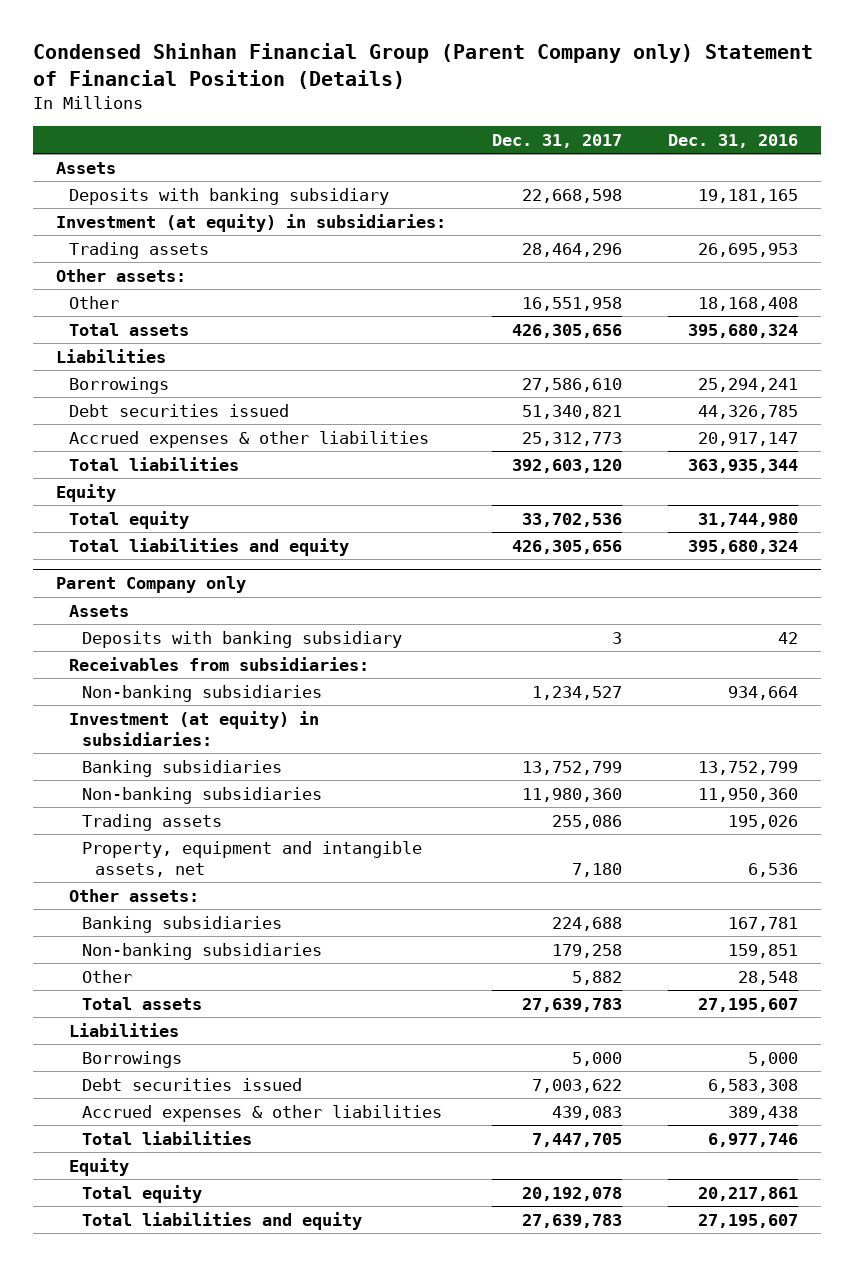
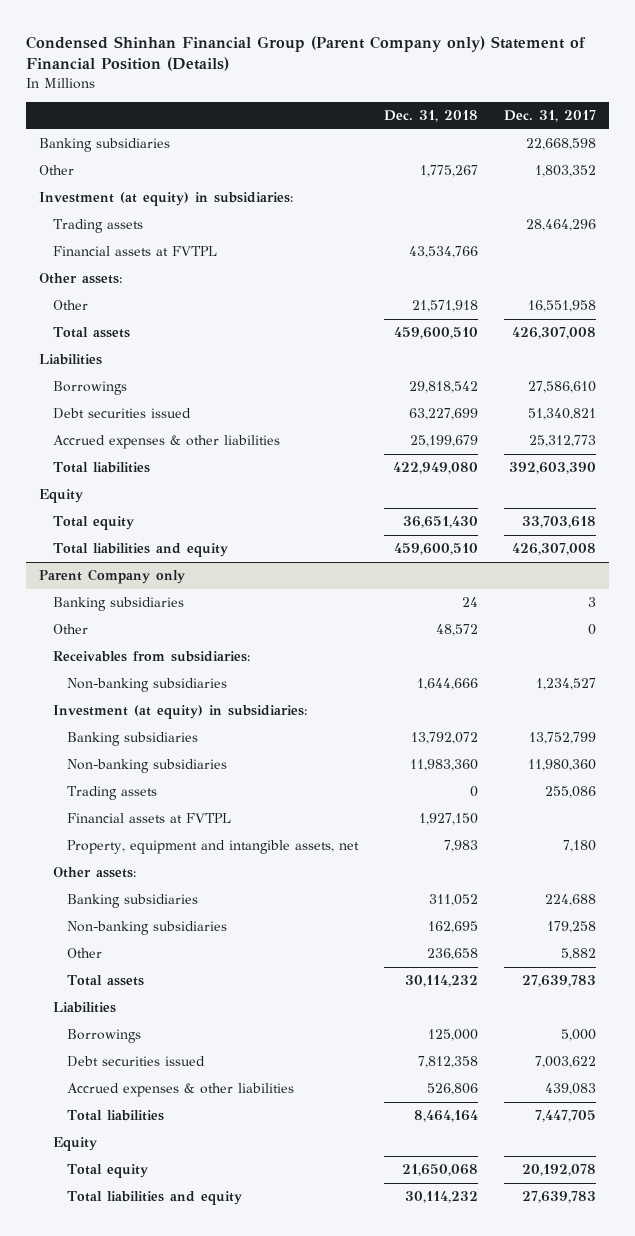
[667,133,798,148] Dec. 31, 2016 -> none
none -> [384,110,479,123] Dec. 31, 2018
[55,161,116,174] Assets -> none
[68,187,389,205] Deposits with banking subsidiary -> [38,138,170,153] Banking subsidiaries
none -> [38,165,74,176] Other
none -> [53,246,218,257] Financial assets at FVTPL
[511,323,622,338] 426,305,656 -> [512,327,597,340] 426,307,008
[511,458,622,473] 392,603,120 -> [509,462,597,475] 392,603,390
[521,512,622,527] 33,702,536 -> [522,516,597,529] 33,703,618
[511,539,622,554] 426,305,656 -> [512,543,597,556] 426,307,008
[68,604,129,617] Assets -> none
[81,630,402,648] Deposits with banking subsidiary -> [53,597,185,612] Banking subsidiaries
none -> [53,624,89,635] Other
none -> [67,813,232,824] Financial assets at FVTPL

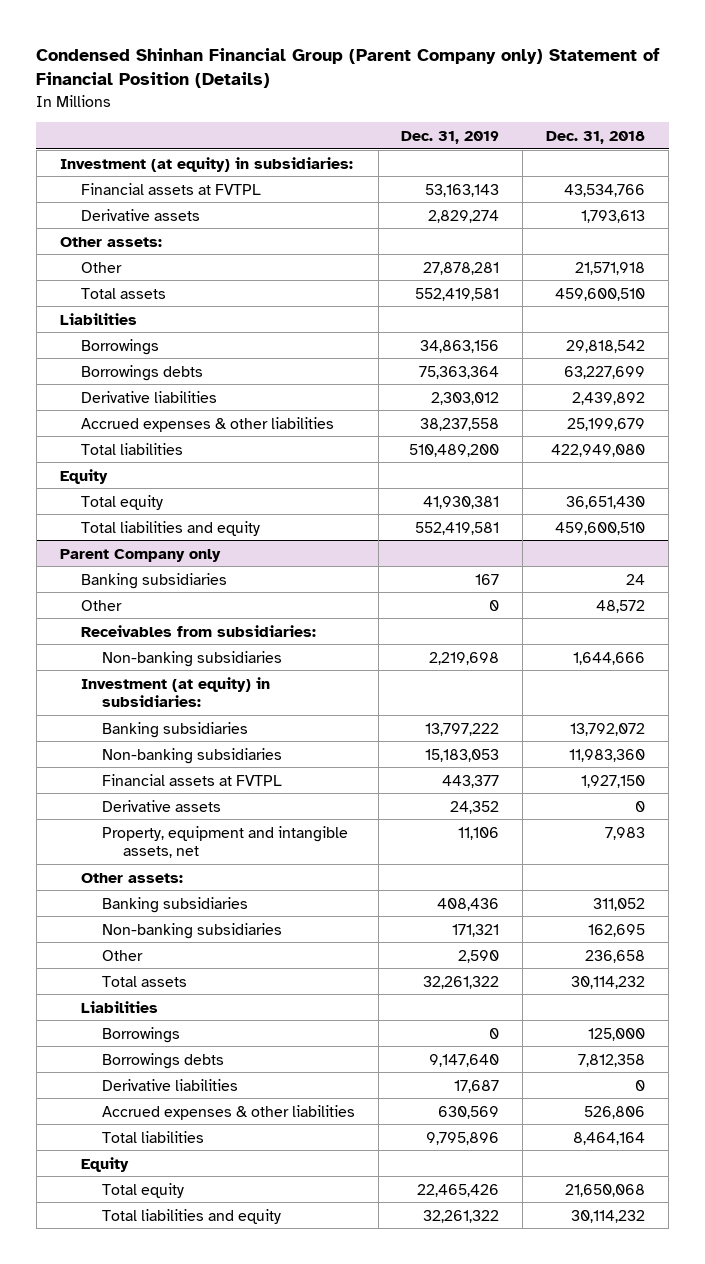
[504,110,597,123] Dec. 31, 2017 -> none
none -> [401,131,500,145] Dec. 31, 2019
[38,138,170,153] Banking subsidiaries -> none
[38,165,74,176] Other -> none
[53,219,144,234] Trading assets -> none
none -> [80,208,200,221] Derivative assets
[53,408,192,420] Debt securities issued -> [80,364,203,381] Borrowings debts
none -> [80,390,217,403] Derivative liabilities
[67,786,158,801] Trading assets -> none
none -> [101,799,221,812] Derivative assets
[67,1056,206,1068] Debt securities issued -> [101,1052,224,1069] Borrowings debts
none -> [101,1078,238,1091] Derivative liabilities

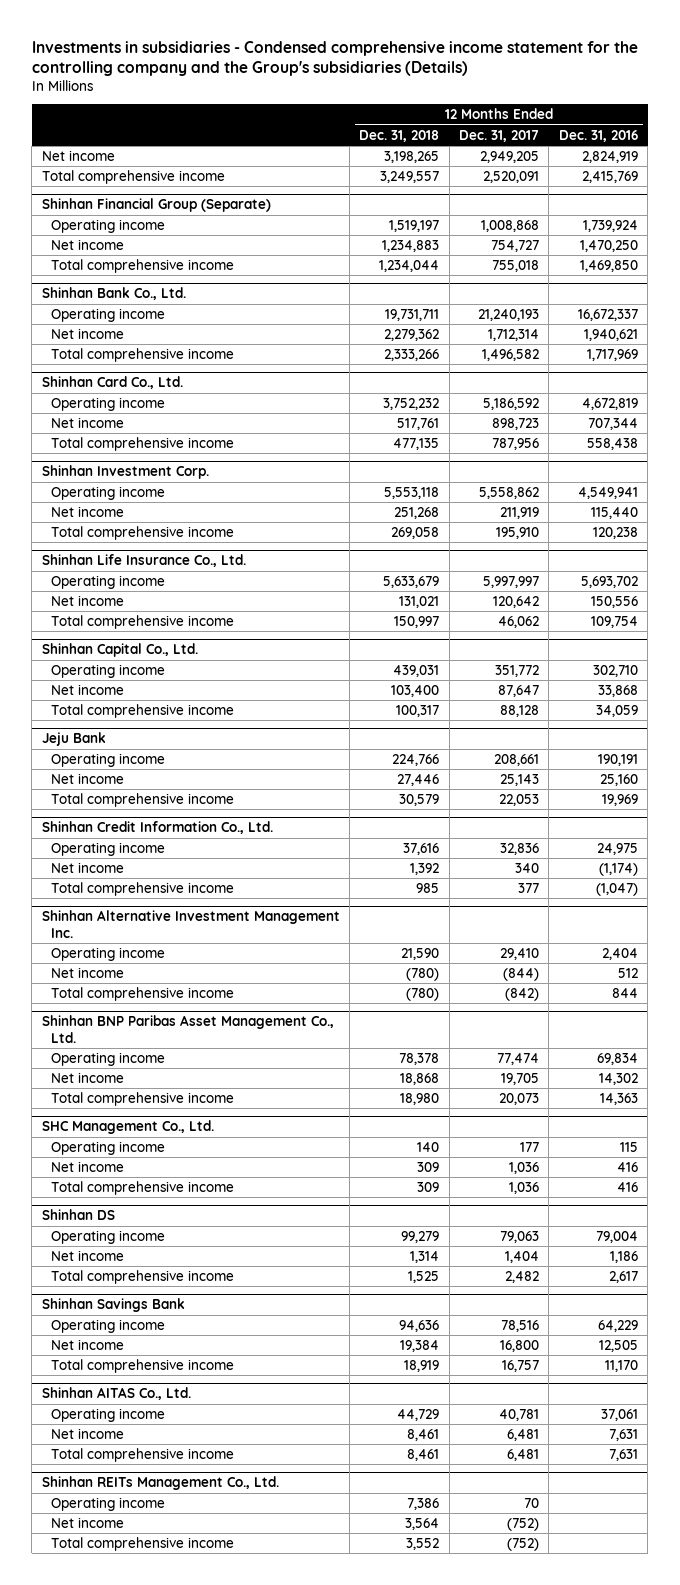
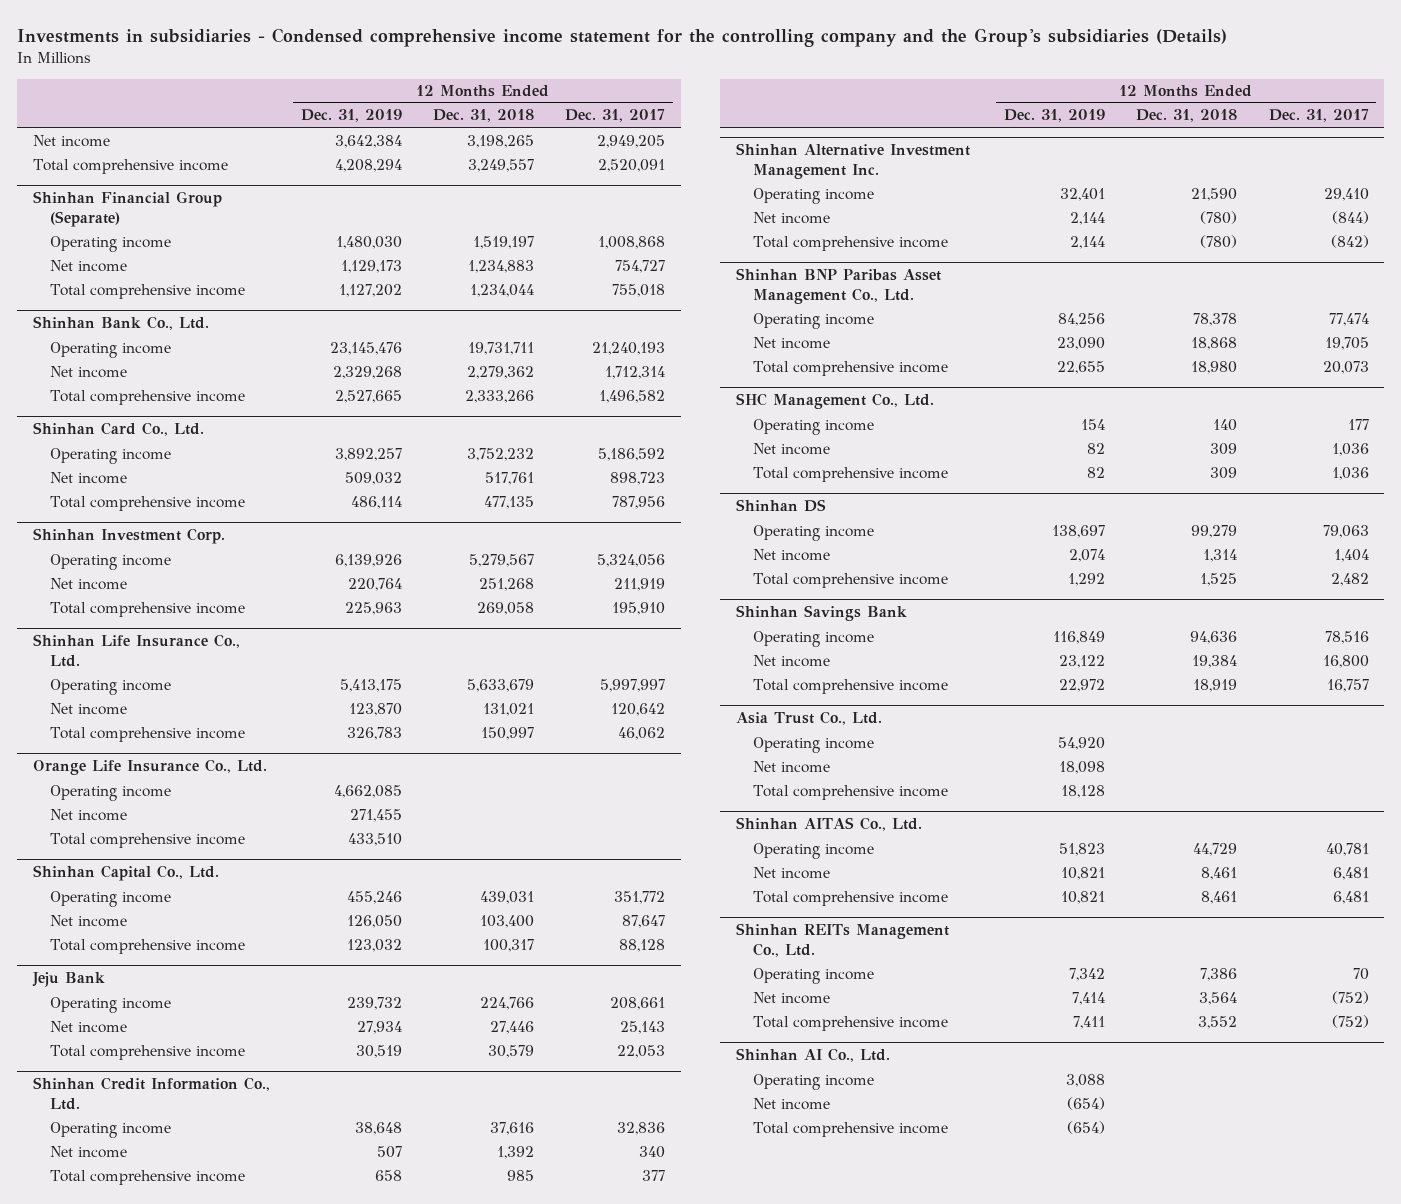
[558,129,638,142] Dec. 31, 2016 -> none
none -> [301,109,403,123] Dec. 31, 2019
[384,486,440,499] 5,553,118 -> [469,553,535,567] 5,279,567
[479,486,540,499] 5,558,862 -> [597,553,666,567] 5,324,056
none -> [32,759,267,776] Orange Life Insurance Co., Ltd.
none -> [49,784,171,801] Operating income
none -> [49,808,127,821] Net income
none -> [49,832,245,848] Total comprehensive income
none -> [735,711,882,726] Asia Trust Co., Ltd.
none -> [752,736,874,753] Operating income
none -> [752,760,830,773] Net income
none -> [752,784,948,800] Total comprehensive income
none -> [735,1048,890,1063] Shinhan AI Co., Ltd.
none -> [752,1073,874,1090] Operating income
none -> [752,1097,830,1110] Net income
none -> [752,1121,948,1137] Total comprehensive income

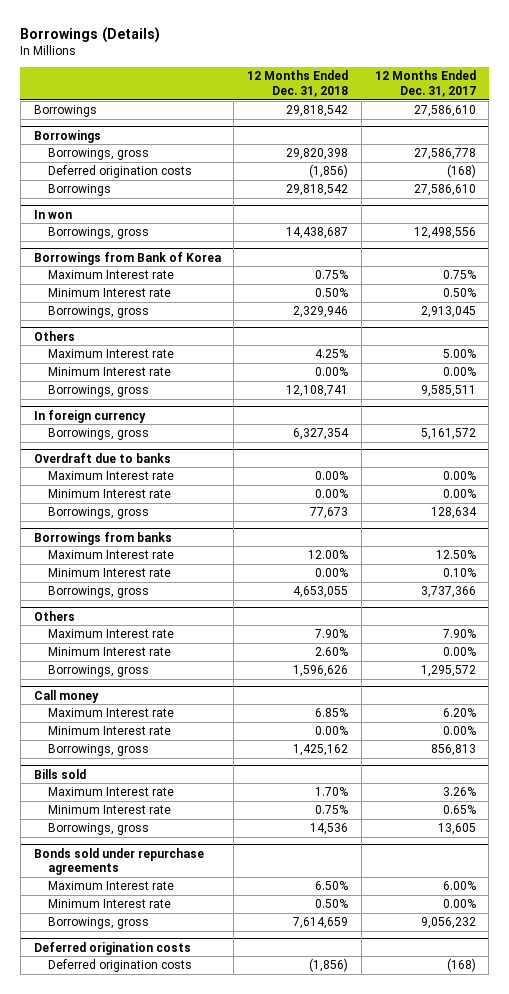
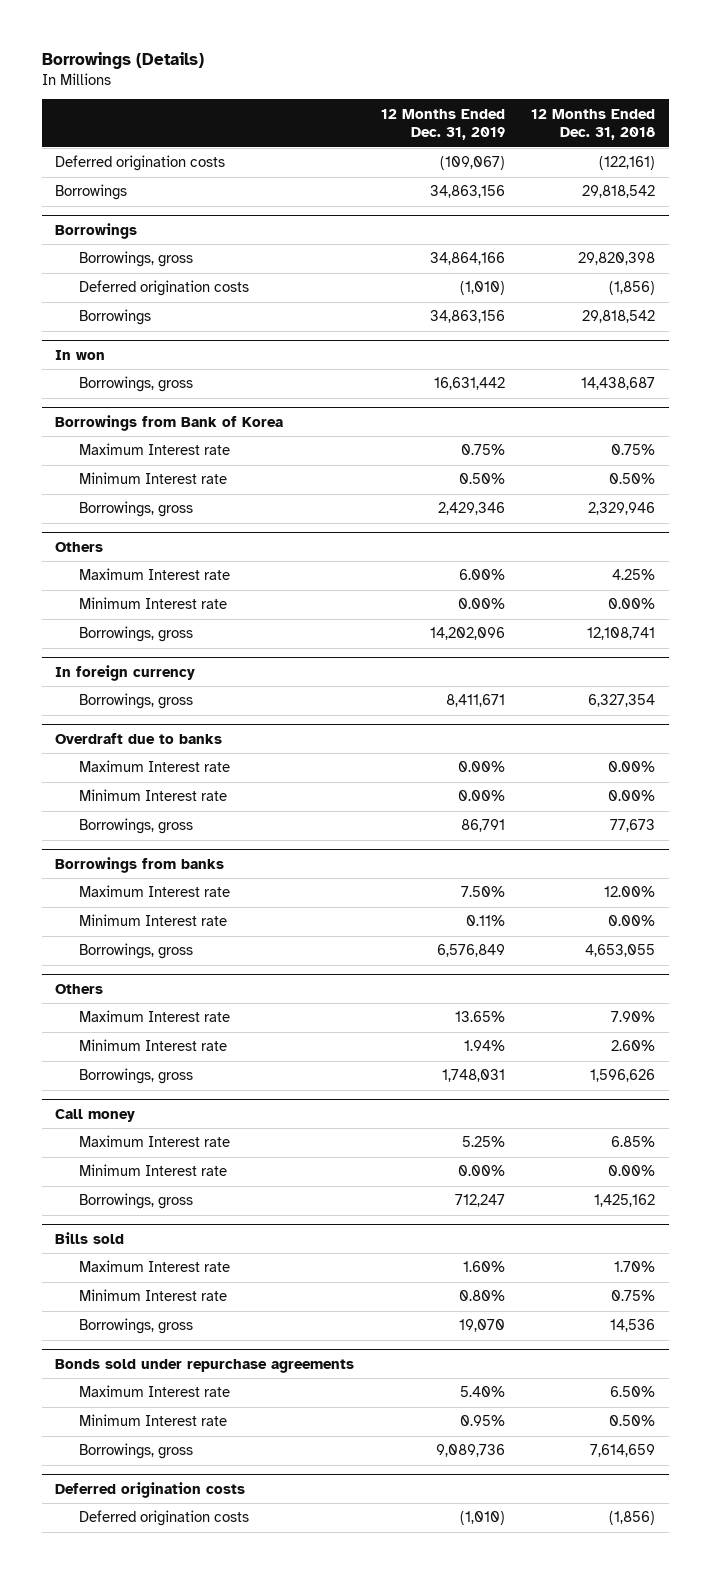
[374,70,476,98] 12 Months Ended Dec. 31, 2017 -> none
none -> [380,108,505,141] 12 Months Ended Dec. 31, 2019
none -> [54,155,225,172] Deferred origination costs

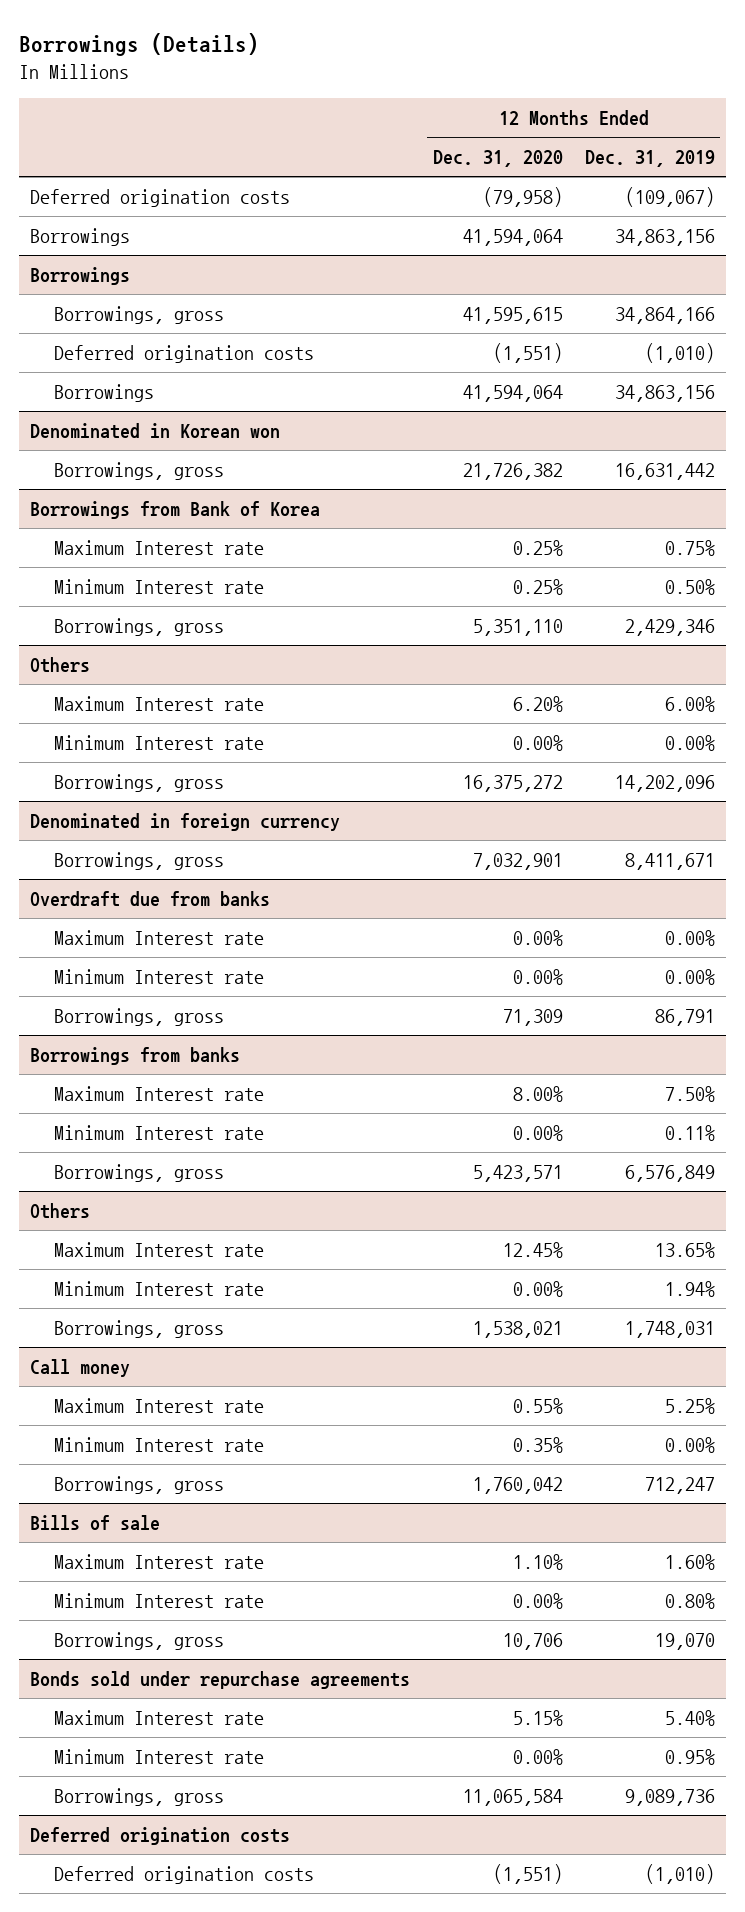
[531,108,656,141] 12 Months Ended Dec. 31, 2018 -> none
none -> [432,150,563,168] Dec. 31, 2020
[54,349,105,360] In won -> [30,423,281,440] Denominated in Korean won
[54,664,195,681] In foreign currency -> [30,813,341,832] Denominated in foreign currency
[54,732,222,744] Overdraft due to banks -> [30,891,271,908] Overdraft due from banks
[54,1231,124,1244] Bills sold -> [30,1515,161,1531] Bills of sale

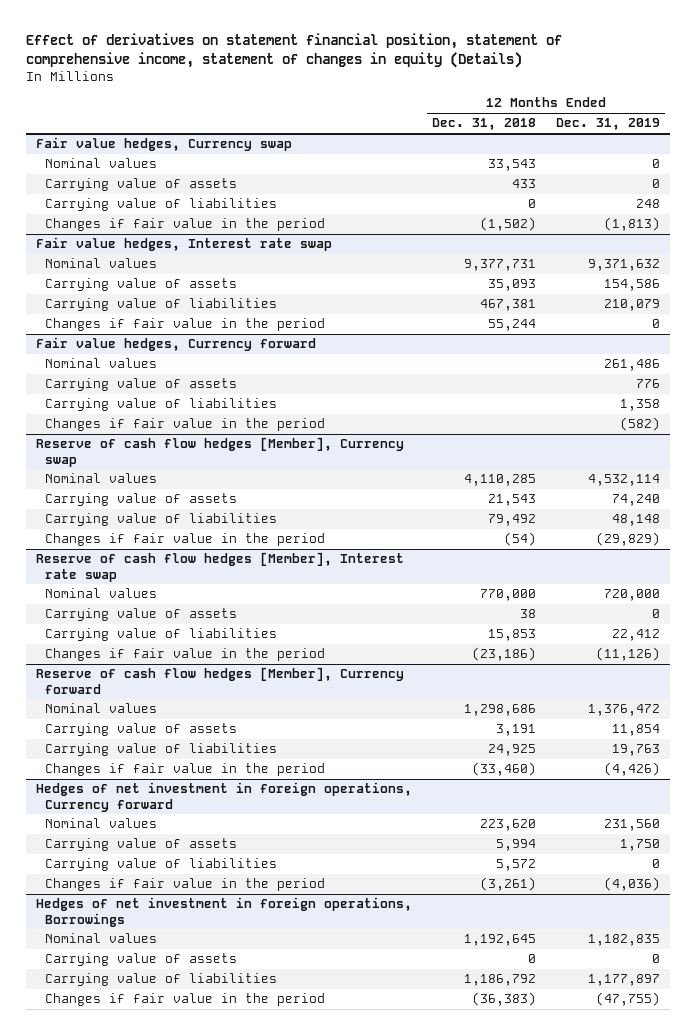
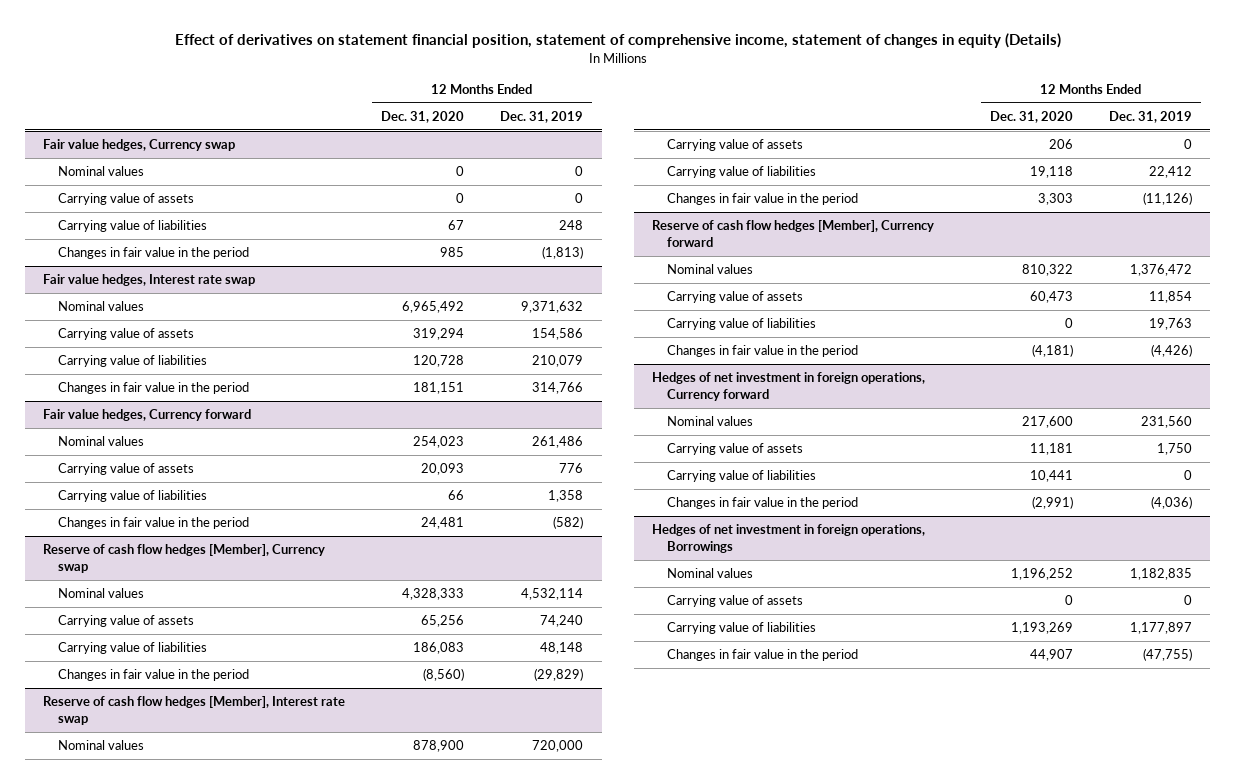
[432,118,537,131] Dec. 31, 2018 -> none
none -> [381,110,465,123] Dec. 31, 2020
[44,218,325,232] Changes if fair value in the period -> [58,247,250,260] Changes in fair value in the period
[44,318,325,332] Changes if fair value in the period -> [58,382,250,395] Changes in fair value in the period
[652,319,661,329] 0 -> [532,382,584,395] 314,766
[44,418,325,432] Changes if fair value in the period -> [58,517,250,530] Changes in fair value in the period
[44,533,325,547] Changes if fair value in the period -> [58,669,250,682] Changes in fair value in the period
[44,648,325,662] Changes if fair value in the period -> [666,193,858,206] Changes in fair value in the period
[44,763,325,777] Changes if fair value in the period -> [666,345,858,358] Changes in fair value in the period
[44,878,325,892] Changes if fair value in the period -> [666,497,858,510] Changes in fair value in the period
[44,993,325,1007] Changes if fair value in the period -> [666,649,858,662] Changes in fair value in the period

